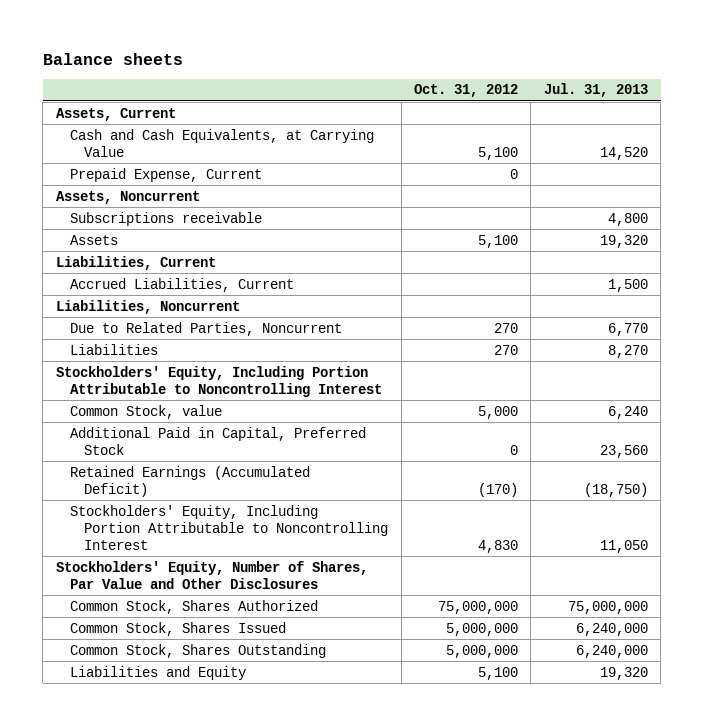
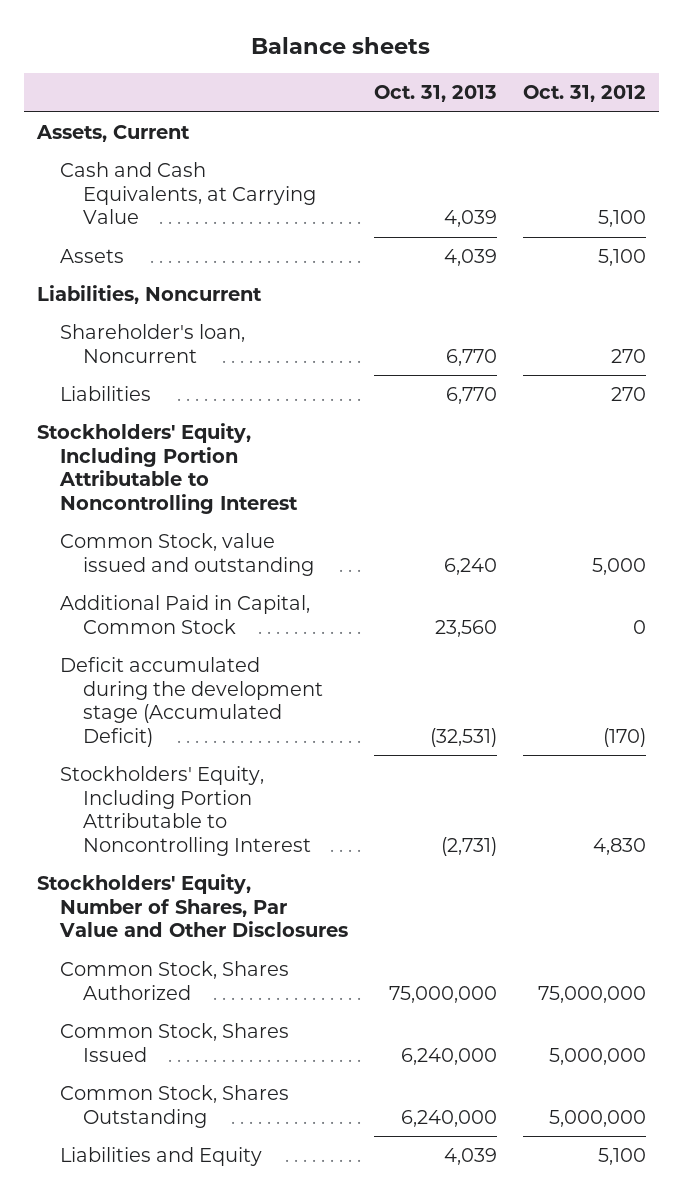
[543,83,648,98] Jul. 31, 2013 -> none
none -> [373,85,497,103] Oct. 31, 2013
[69,167,262,182] Prepaid Expense, Current -> none
[55,190,200,204] Assets, Noncurrent -> none
[69,211,262,226] Subscriptions receivable -> none
[55,255,216,270] Liabilities, Current -> none
[69,277,294,292] Accrued Liabilities, Current -> none
[69,321,342,336] Due to Related Parties, Noncurrent -> [59,323,245,363] Shareholder's loan, Noncurrent
[69,404,222,419] Common Stock, value -> [59,532,314,576] Common Stock, value issued and outstanding
[69,426,366,455] Additional Paid in Capital, Preferred Stock -> [59,594,310,634] Additional Paid in Capital, Common Stock
[69,465,310,497] Retained Earnings (Accumulated Deficit) -> [59,656,323,748] Deficit accumulated during the development stage (Accumulated Deficit)

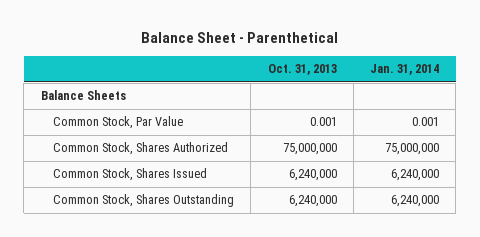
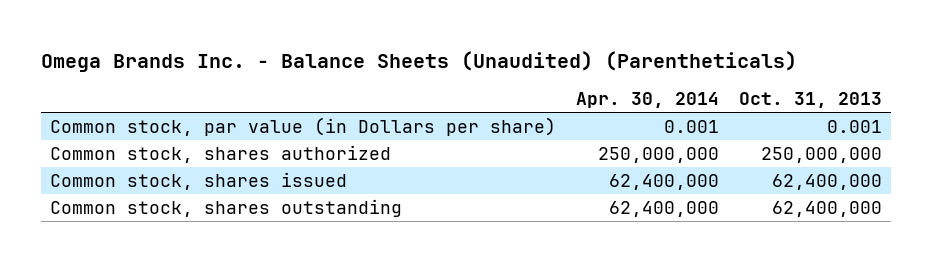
[140,32,338,44] Balance Sheet - Parenthetical -> [40,50,797,72] Omega Brands Inc. - Balance Sheets (Unaudited) (Parentheticals)
[370,64,440,76] Jan. 31, 2014 -> none
none -> [576,92,720,109] Apr. 30, 2014
[40,90,126,101] Balance Sheets -> none
[53,116,184,130] Common Stock, Par Value -> [50,116,557,136] Common stock, par value (in Dollars per share)
[53,142,229,156] Common Stock, Shares Authorized -> [50,144,392,163] Common stock, shares authorized
[282,143,337,156] 75,000,000 -> [760,146,882,163] 250,000,000
[53,168,208,182] Common Stock, Shares Issued -> [50,171,348,190] Common stock, shares issued
[288,169,337,182] 6,240,000 -> [771,173,882,190] 62,400,000
[53,194,235,208] Common Stock, Shares Outstanding -> [50,198,403,217] Common stock, shares outstanding
[288,195,337,208] 6,240,000 -> [771,200,882,217] 62,400,000

